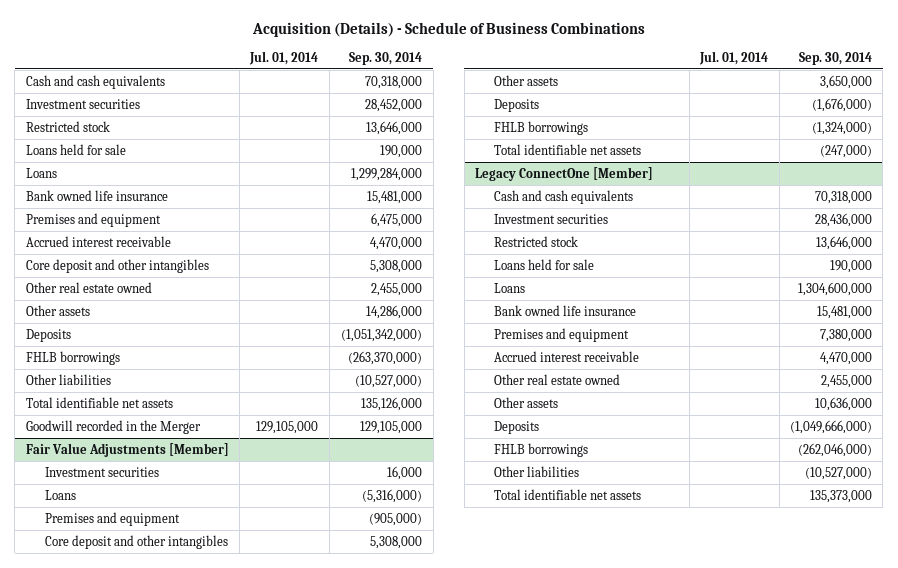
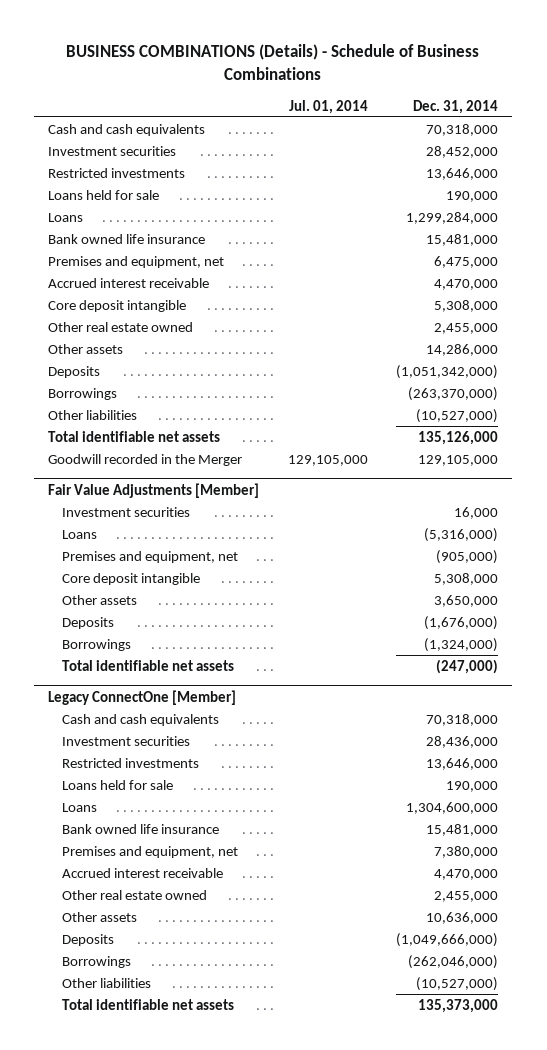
[251,21,645,37] Acquisition (Details) - Schedule of Business Combinations -> [66,44,480,81] BUSINESS COMBINATIONS (Details) - Schedule of Business Combinations
[349,51,423,65] Sep. 30, 2014 -> none
none -> [413,99,499,114] Dec. 31, 2014
[25,120,110,132] Restricted stock -> none
none -> [48,167,186,178] Restricted investments
[25,212,161,227] Premises and equipment -> [48,255,225,268] Premises and equipment, net
[25,258,209,273] Core deposit and other intangibles -> [48,299,187,312] Core deposit intangible
[25,350,120,365] FHLB borrowings -> [48,387,118,400] Borrowings
[44,511,180,526] Premises and equipment -> [61,550,238,563] Premises and equipment, net
[44,534,228,549] Core deposit and other intangibles -> [61,572,200,585] Core deposit intangible
[494,120,589,135] FHLB borrowings -> [61,638,131,651] Borrowings
[494,235,579,247] Restricted stock -> none
none -> [61,757,199,768] Restricted investments
[494,327,630,342] Premises and equipment -> [61,845,238,858] Premises and equipment, net
[494,442,589,457] FHLB borrowings -> [61,955,131,968] Borrowings

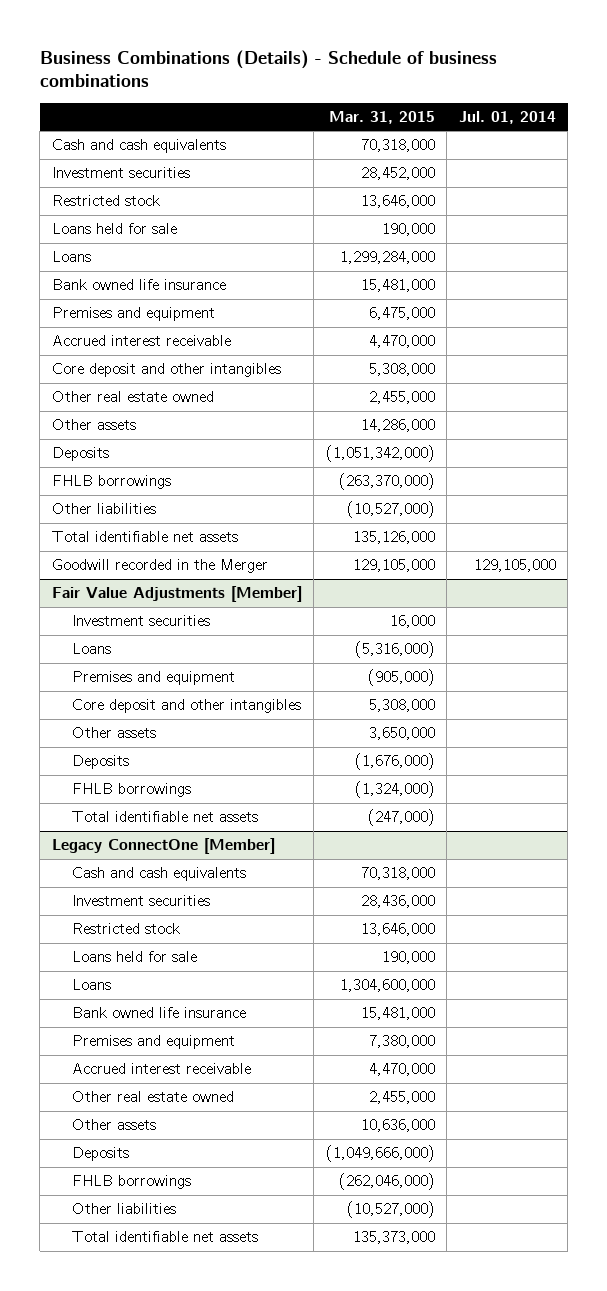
[66,44,480,81] BUSINESS COMBINATIONS (Details) - Schedule of Business Combinations -> [39,49,497,88] Business Combinations (Details) - Schedule of business combinations
[413,99,499,114] Dec. 31, 2014 -> none
none -> [328,110,435,124] Mar. 31, 2015
[48,167,186,178] Restricted investments -> [51,195,160,207] Restricted stock
[48,255,225,268] Premises and equipment, net -> [51,307,215,322] Premises and equipment
[48,299,187,312] Core deposit intangible -> [51,363,281,378] Core deposit and other intangibles
[48,387,118,400] Borrowings -> [51,475,171,490] FHLB borrowings
[61,550,238,563] Premises and equipment, net -> [72,671,236,686] Premises and equipment
[61,572,200,585] Core deposit intangible -> [72,699,302,714] Core deposit and other intangibles
[61,638,131,651] Borrowings -> [72,783,192,798] FHLB borrowings
[61,757,199,768] Restricted investments -> [72,923,181,935] Restricted stock
[61,845,238,858] Premises and equipment, net -> [72,1035,236,1050] Premises and equipment
[61,955,131,968] Borrowings -> [72,1175,192,1190] FHLB borrowings

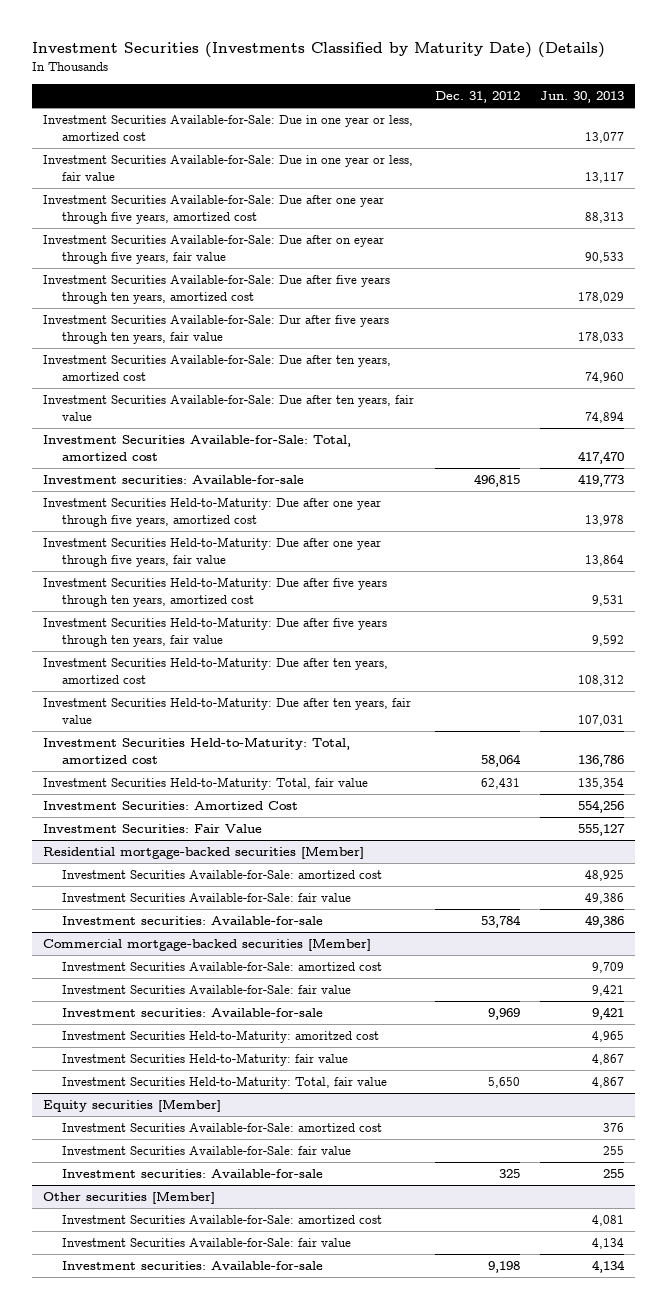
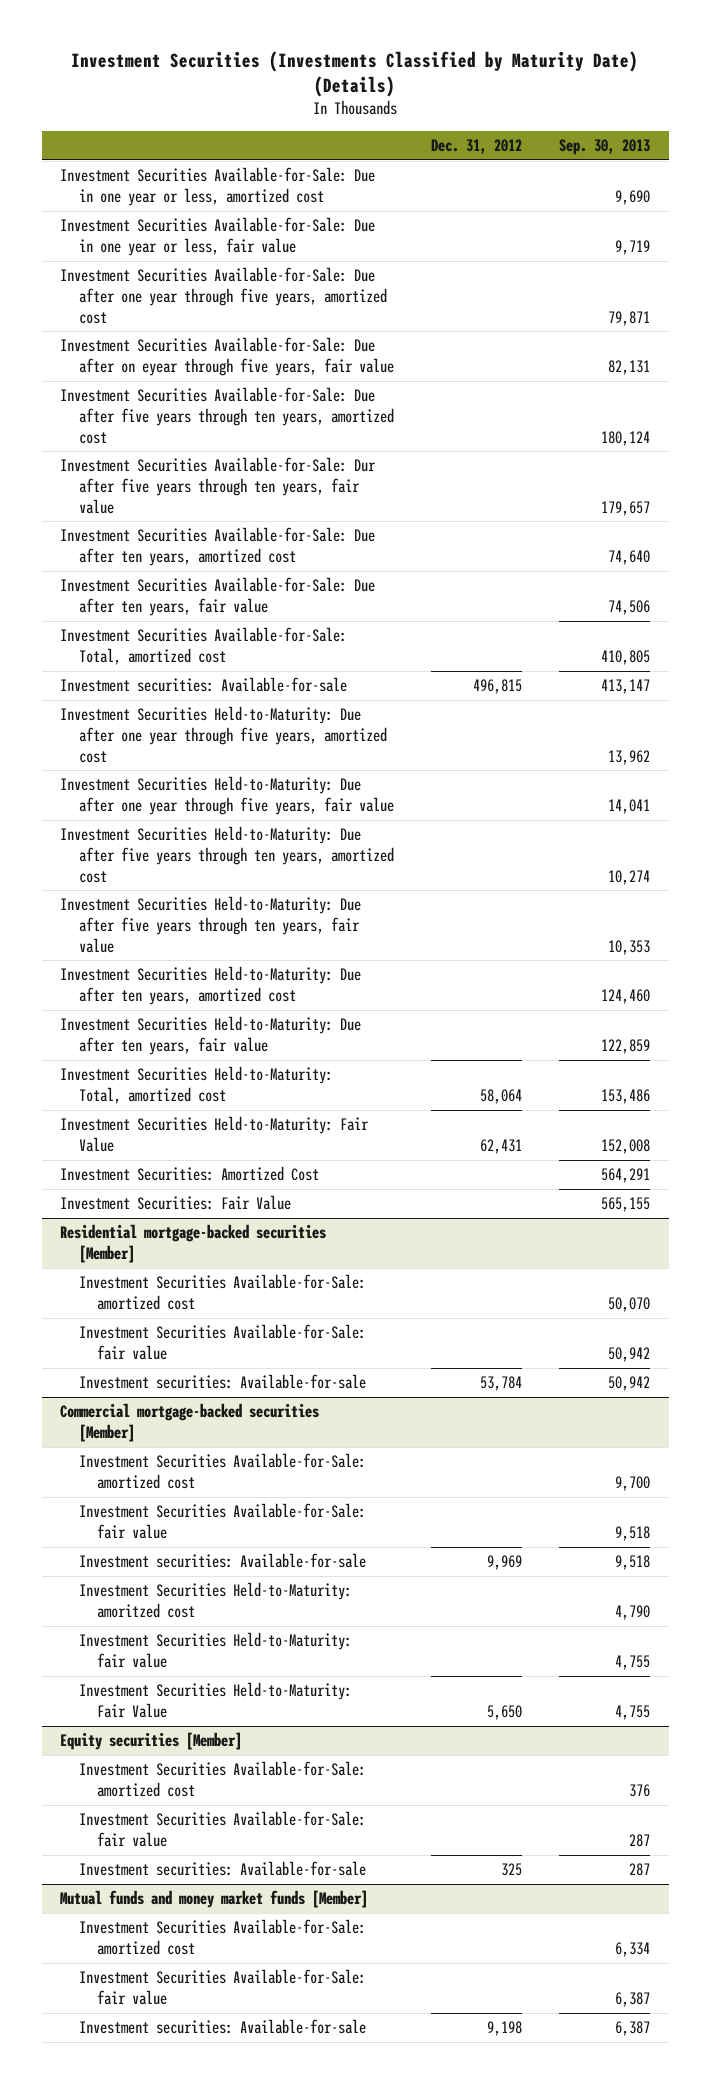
[540,91,625,104] Jun. 30, 2013 -> none
none -> [559,138,651,155] Sep. 30, 2013
[42,777,368,791] Investment Securities Held-to-Maturity: Total, fair value -> [60,1116,370,1152] Investment Securities Held-to-Maturity: Fair Value
[62,1076,388,1090] Investment Securities Held-to-Maturity: Total, fair value -> [78,1682,352,1718] Investment Securities Held-to-Maturity: Fair Value
[42,1191,215,1205] Other securities [Member] -> [60,1890,369,1909] Mutual funds and money market funds [Member]

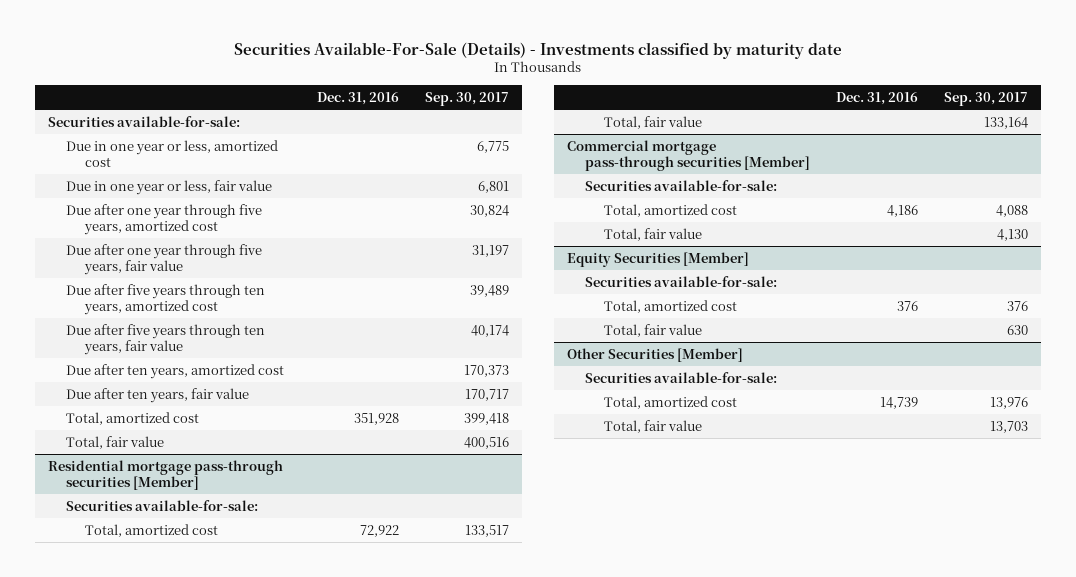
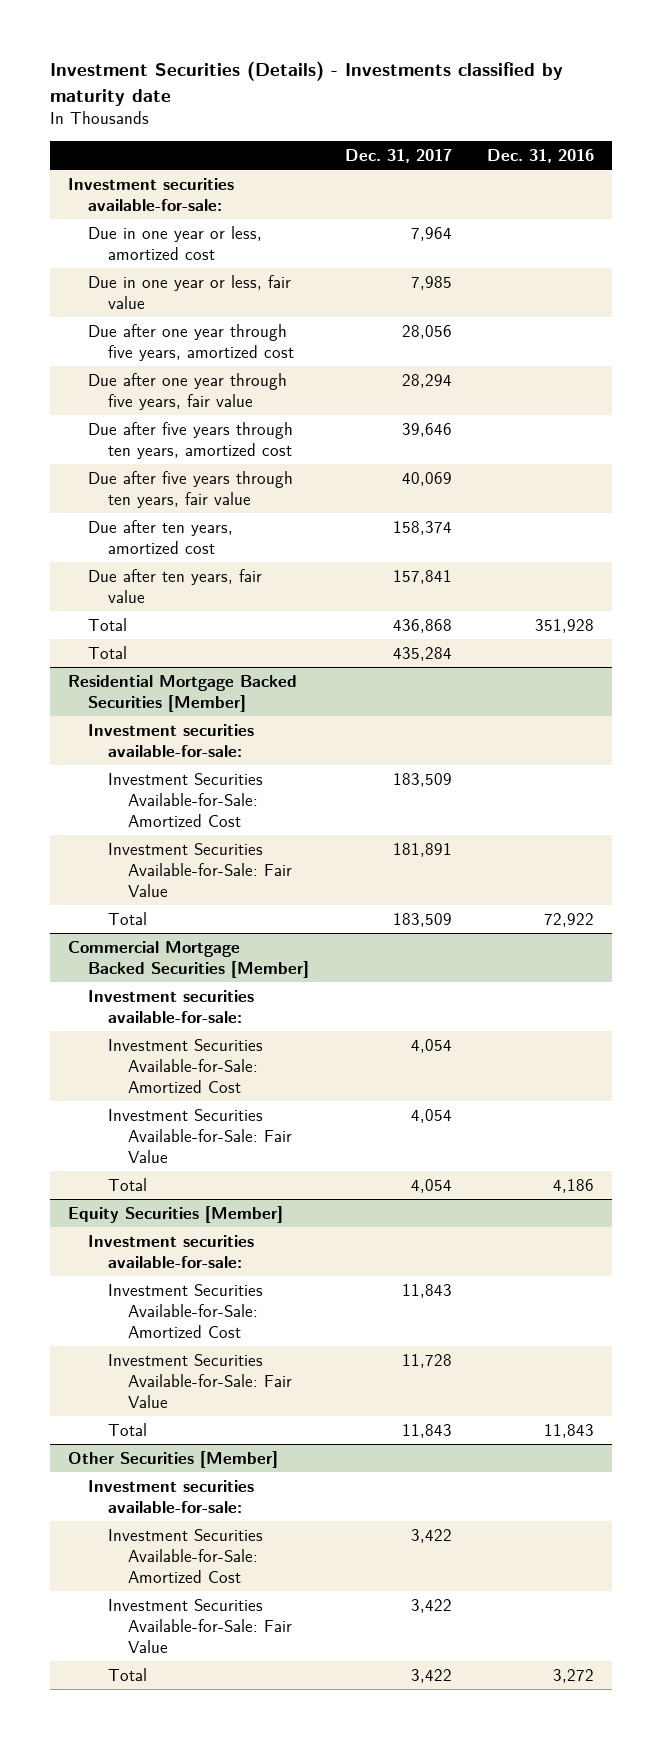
[234,41,843,59] Securities Available-For-Sale (Details) - Investments classified by maturity date -> [50,61,564,106] Investment Securities (Details) - Investments classified by maturity date
[425,91,510,106] Sep. 30, 2017 -> none
none -> [344,148,452,163] Dec. 31, 2017
[47,115,240,127] Securities available-for-sale: -> [68,177,235,211] Investment securities available-for-sale:
[603,115,702,129] Total, fair value -> none
[603,227,702,241] Total, fair value -> none
[66,411,200,425] Total, amortized cost -> [88,617,128,631] Total
[66,435,165,449] Total, fair value -> [88,645,128,659] Total
[47,459,283,490] Residential mortgage pass-through securities [Member] -> [68,674,298,712] Residential Mortgage Backed Securities [Member]
[66,499,259,511] Securities available-for-sale: -> [88,723,255,757] Investment securities available-for-sale:
none -> [108,772,264,828] Investment Securities Available-for-Sale: Amortized Cost
none -> [108,842,293,898] Investment Securities Available-for-Sale: Fair Value
[84,523,218,537] Total, amortized cost -> [108,911,148,925] Total
[567,139,811,171] Commercial mortgage pass-through securities [Member] -> [68,940,310,978] Commercial Mortgage Backed Securities [Member]
[585,179,778,191] Securities available-for-sale: -> [88,989,255,1023] Investment securities available-for-sale:
none -> [108,1038,264,1094] Investment Securities Available-for-Sale: Amortized Cost
none -> [108,1108,293,1164] Investment Securities Available-for-Sale: Fair Value
[603,203,737,217] Total, amortized cost -> [108,1177,148,1191] Total
[603,323,702,337] Total, fair value -> none
[585,275,778,287] Securities available-for-sale: -> [88,1234,255,1268] Investment securities available-for-sale:
none -> [108,1283,264,1339] Investment Securities Available-for-Sale: Amortized Cost
none -> [108,1353,293,1409] Investment Securities Available-for-Sale: Fair Value
[603,299,737,313] Total, amortized cost -> [108,1422,148,1436] Total
[897,300,919,311] 376 -> [544,1423,595,1438] 11,843
[603,419,702,433] Total, fair value -> none
[585,371,778,383] Securities available-for-sale: -> [88,1479,255,1513] Investment securities available-for-sale:
none -> [108,1528,264,1584] Investment Securities Available-for-Sale: Amortized Cost
none -> [108,1598,293,1654] Investment Securities Available-for-Sale: Fair Value
[603,395,737,409] Total, amortized cost -> [108,1667,148,1681] Total
[880,396,919,409] 14,739 -> [553,1668,595,1683] 3,272

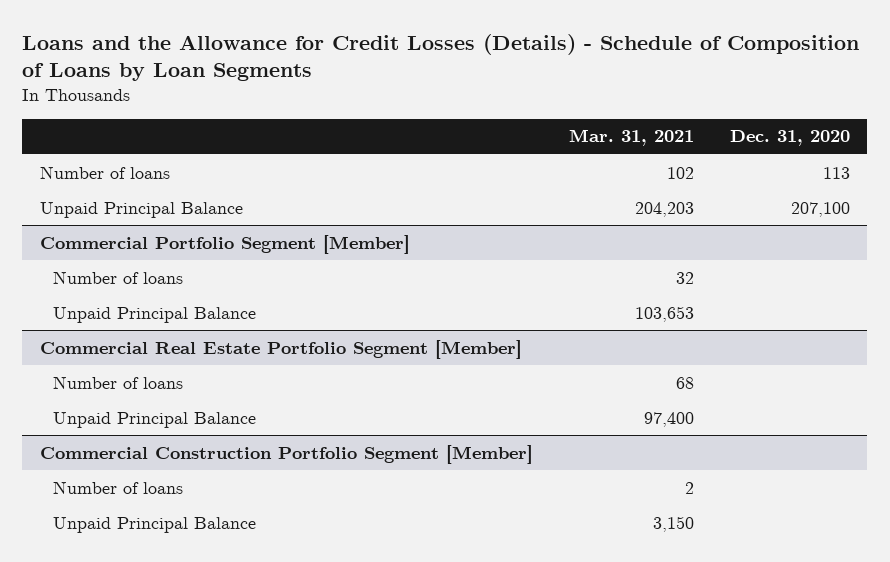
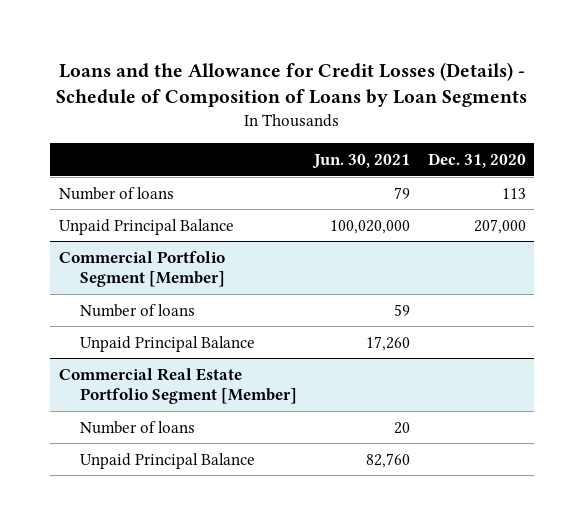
[568,129,694,147] Mar. 31, 2021 -> none
none -> [312,153,411,169] Jun. 30, 2021
[790,201,850,217] 207,100 -> [473,218,526,234] 207,000
[40,444,534,464] Commercial Construction Portfolio Segment [Member] -> none
[53,480,184,494] Number of loans -> none
[53,516,257,533] Unpaid Principal Balance -> none

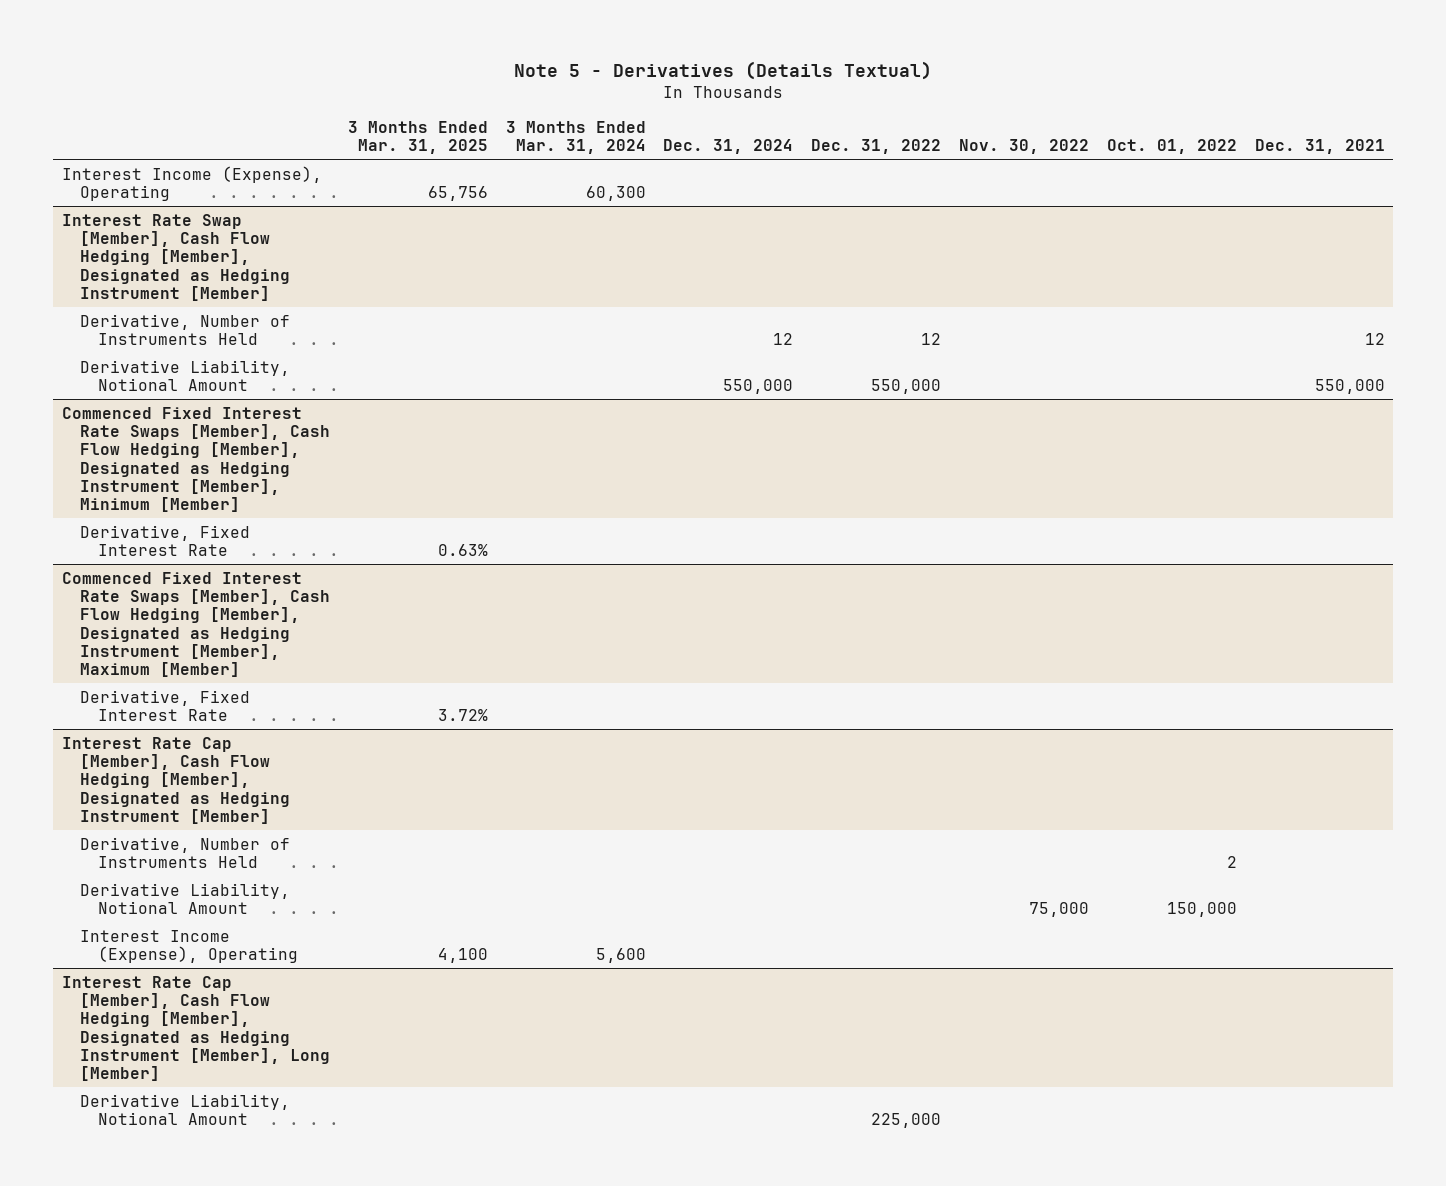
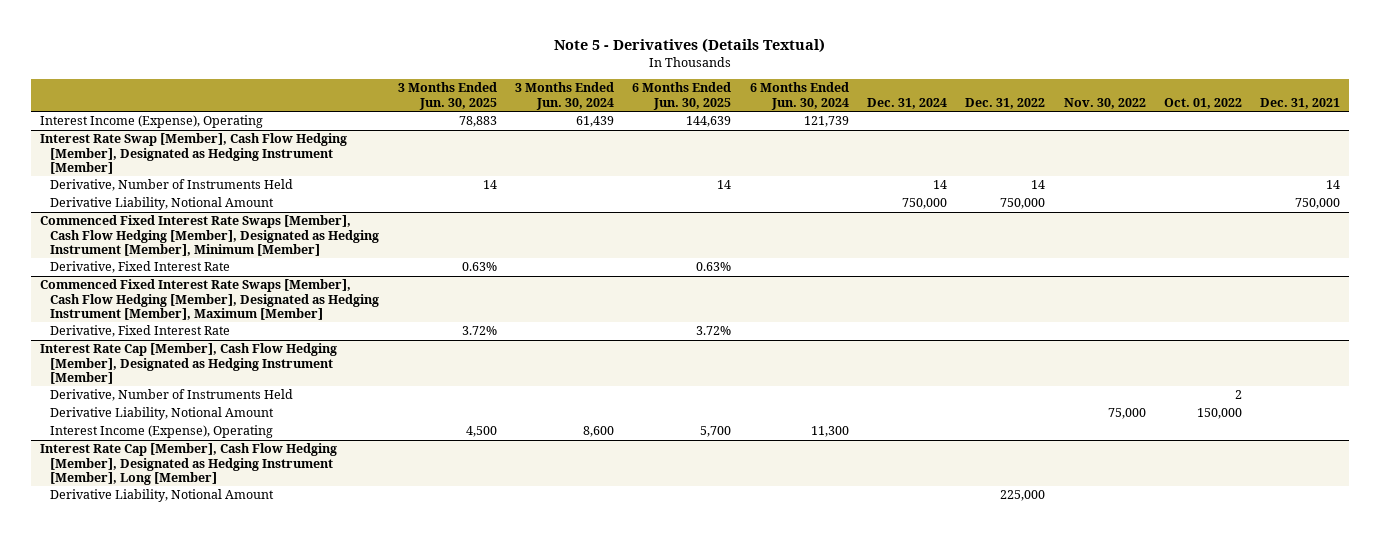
[347,120,488,154] 3 Months Ended Mar. 31, 2025 -> none
[505,120,646,154] 3 Months Ended Mar. 31, 2024 -> none
none -> [397,82,497,110] 3 Months Ended Jun. 30, 2025
none -> [515,82,615,110] 3 Months Ended Jun. 30, 2024
none -> [632,82,732,110] 6 Months Ended Jun. 30, 2025
none -> [749,82,849,110] 6 Months Ended Jun. 30, 2024
[773,332,794,345] 12 -> [933,180,948,190] 14
[921,332,942,345] 12 -> [1031,180,1046,190] 14
[1364,332,1385,345] 12 -> [1326,180,1341,190] 14
[723,378,794,394] 550,000 -> [902,198,948,210] 750,000
[871,378,942,394] 550,000 -> [1000,198,1046,210] 750,000
[1314,378,1385,394] 550,000 -> [1295,198,1341,210] 750,000

